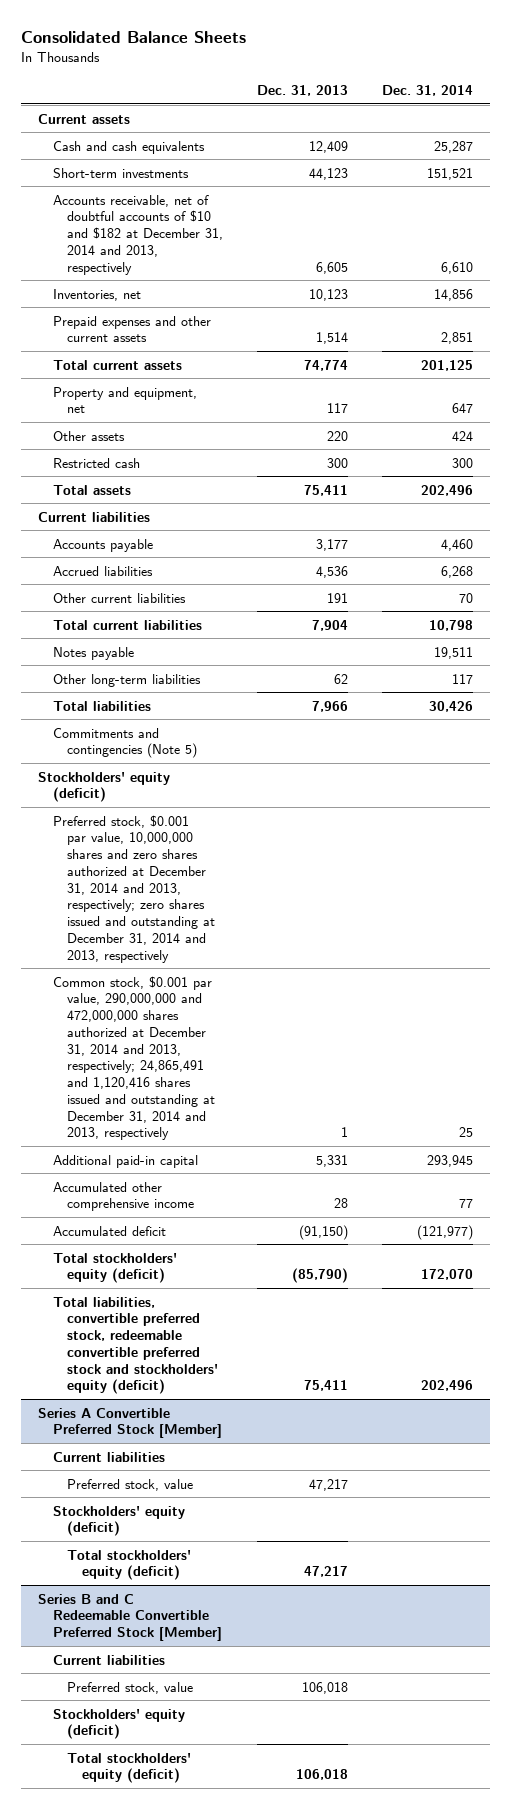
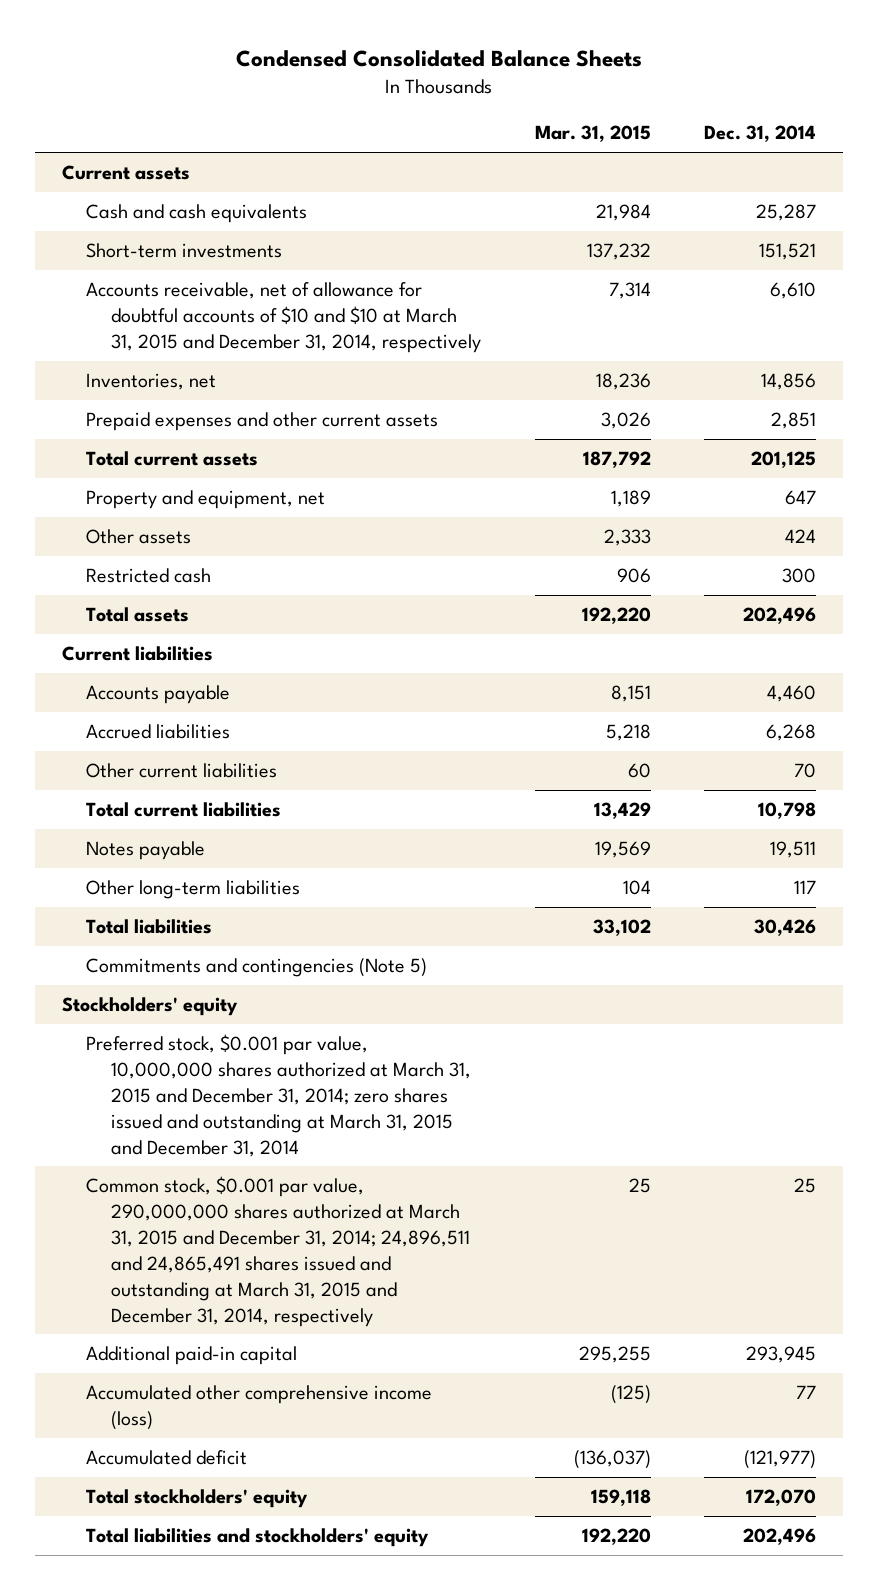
[20,31,246,44] Consolidated Balance Sheets -> [235,50,642,68] Condensed Consolidated Balance Sheets
[257,85,349,97] Dec. 31, 2013 -> none
none -> [534,125,651,143] Mar. 31, 2015
[52,194,224,275] Accounts receivable, net of doubtful accounts of $10 and $182 at December 31, 2014 and 2013, respectively -> [86,281,482,353] Accounts receivable, net of allowance for doubtful accounts of $10 and $10 at March 31, 2015 and December 31, 2014, respectively
[38,771,171,803] Stockholders' equity (deficit) -> [61,996,238,1016] Stockholders' equity
[52,814,216,963] Preferred stock, $0.001 par value, 10,000,000 shares and zero shares authorized at December 31, 2014 and 2013, respectively; zero shares issued and outstanding at December 31, 2014 and 2013, respectively -> [86,1033,472,1157] Preferred stock, $0.001 par value, 10,000,000 shares authorized at March 31, 2015 and December 31, 2014; zero shares issued and outstanding at March 31, 2015 and December 31, 2014
[52,975,216,1141] Common stock, $0.001 par value, 290,000,000 and 472,000,000 shares authorized at December 31, 2014 and 2013, respectively; 24,865,491 and 1,120,416 shares issued and outstanding at December 31, 2014 and 2013, respectively -> [86,1175,471,1327] Common stock, $0.001 par value, 290,000,000 shares authorized at March 31, 2015 and December 31, 2014; 24,896,511 and 24,865,491 shares issued and outstanding at March 31, 2015 and December 31, 2014, respectively
[52,1181,195,1212] Accumulated other comprehensive income -> [86,1384,433,1430] Accumulated other comprehensive income (loss)
[38,1407,222,1439] Series A Convertible Preferred Stock [Member] -> none
[52,1451,165,1462] Current liabilities -> none
[67,1478,194,1491] Preferred stock, value -> none
[52,1505,185,1537] Stockholders' equity (deficit) -> none
[67,1549,192,1581] Total stockholders' equity (deficit) -> none
[38,1593,222,1642] Series B and C Redeemable Convertible Preferred Stock [Member] -> none
[52,1654,165,1665] Current liabilities -> none
[67,1681,194,1694] Preferred stock, value -> none
[52,1708,185,1740] Stockholders' equity (deficit) -> none
[67,1752,192,1784] Total stockholders' equity (deficit) -> none
[52,1252,177,1284] Total stockholders' equity (deficit) -> [86,1488,309,1508] Total stockholders' equity
[52,1296,219,1395] Total liabilities, convertible preferred stock, redeemable convertible preferred stock and stockholders' equity (deficit) -> [86,1527,430,1547] Total liabilities and stockholders' equity

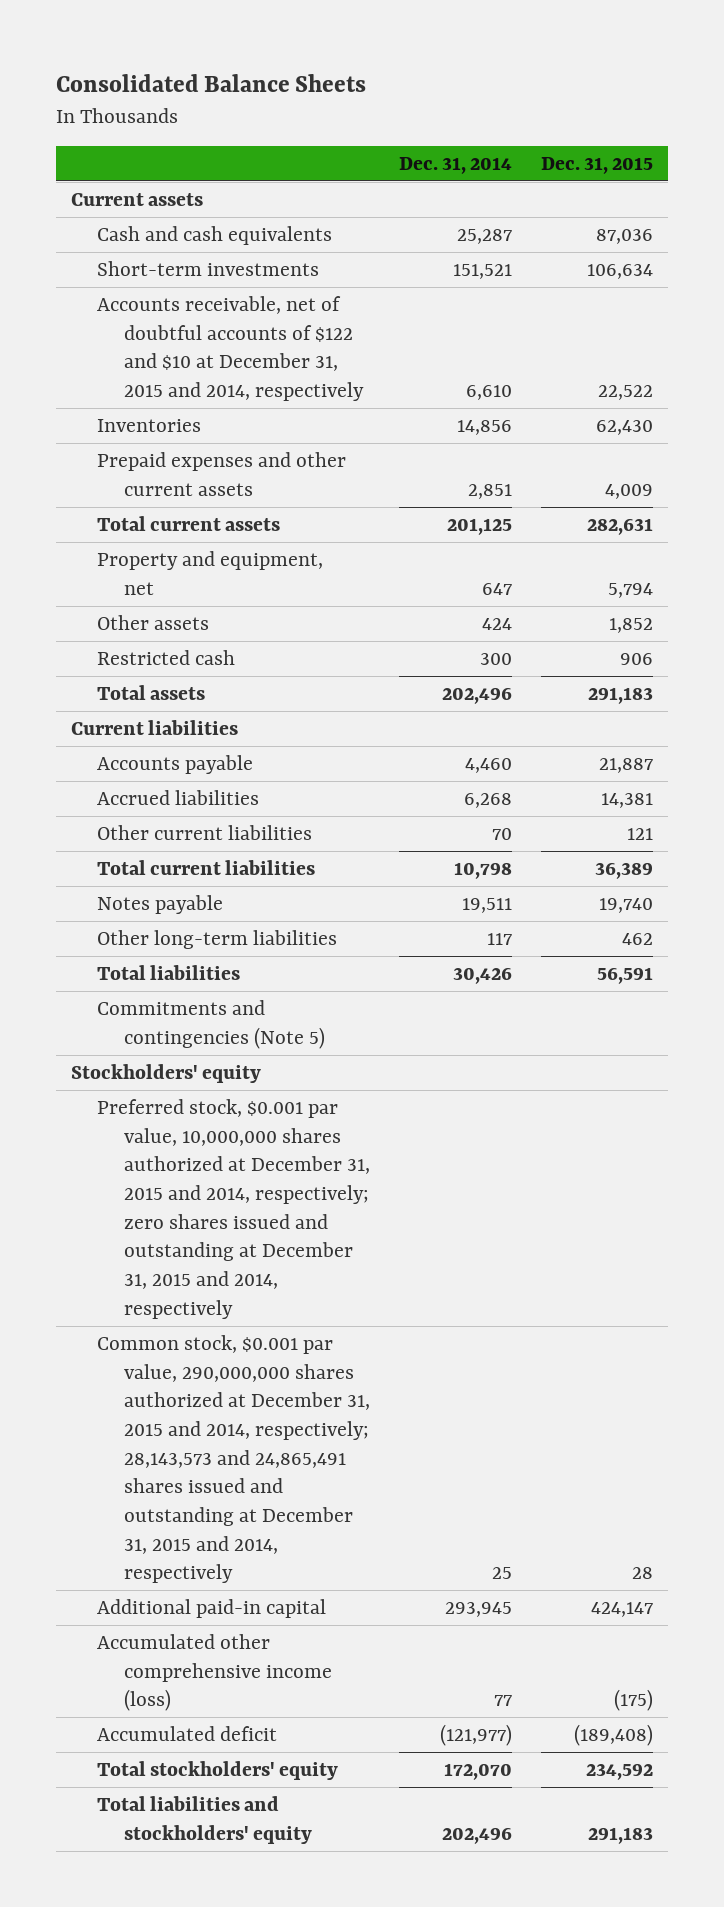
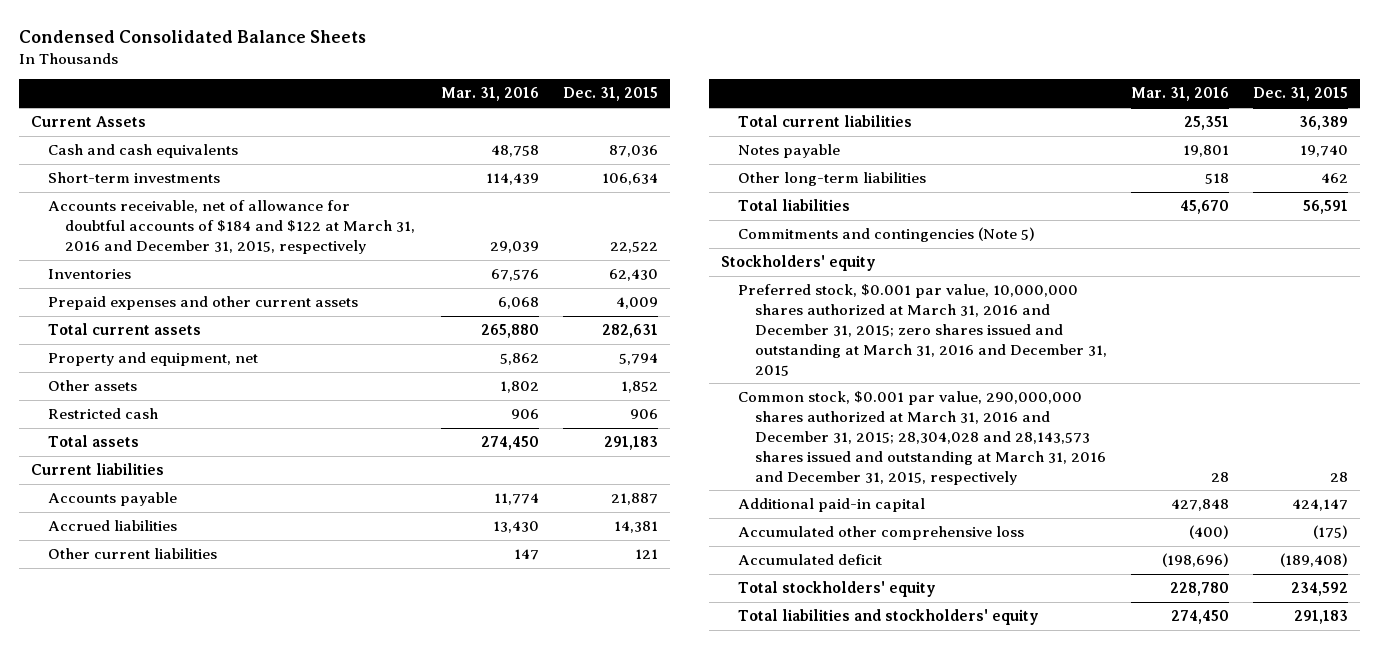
[56,74,367,93] Consolidated Balance Sheets -> [19,30,367,44] Condensed Consolidated Balance Sheets
[398,156,512,174] Dec. 31, 2014 -> none
none -> [441,87,540,102] Mar. 31, 2016
[71,193,204,207] Current assets -> [31,116,147,128] Current Assets
[97,296,364,402] Accounts receivable, net of doubtful accounts of $122 and $10 at December 31, 2015 and 2014, respectively -> [48,200,416,254] Accounts receivable, net of allowance for doubtful accounts of $184 and $122 at March 31, 2016 and December 31, 2015, respectively
[97,1099,370,1319] Preferred stock, $0.001 par value, 10,000,000 shares authorized at December 31, 2015 and 2014, respectively; zero shares issued and outstanding at December 31, 2015 and 2014, respectively -> [737,284,1107,376] Preferred stock, $0.001 par value, 10,000,000 shares authorized at March 31, 2016 and December 31, 2015; zero shares issued and outstanding at March 31, 2016 and December 31, 2015
[97,1335,370,1584] Common stock, $0.001 par value, 290,000,000 shares authorized at December 31, 2015 and 2014, respectively; 28,143,573 and 24,865,491 shares issued and outstanding at December 31, 2015 and 2014, respectively -> [737,391,1106,485] Common stock, $0.001 par value, 290,000,000 shares authorized at March 31, 2016 and December 31, 2015; 28,304,028 and 28,143,573 shares issued and outstanding at March 31, 2016 and December 31, 2015, respectively
[97,1634,332,1712] Accumulated other comprehensive income (loss) -> [737,526,1024,541] Accumulated other comprehensive loss

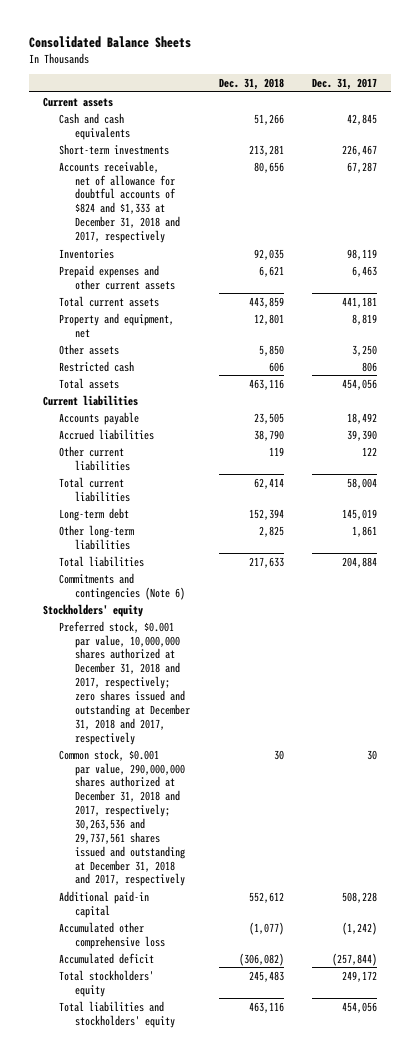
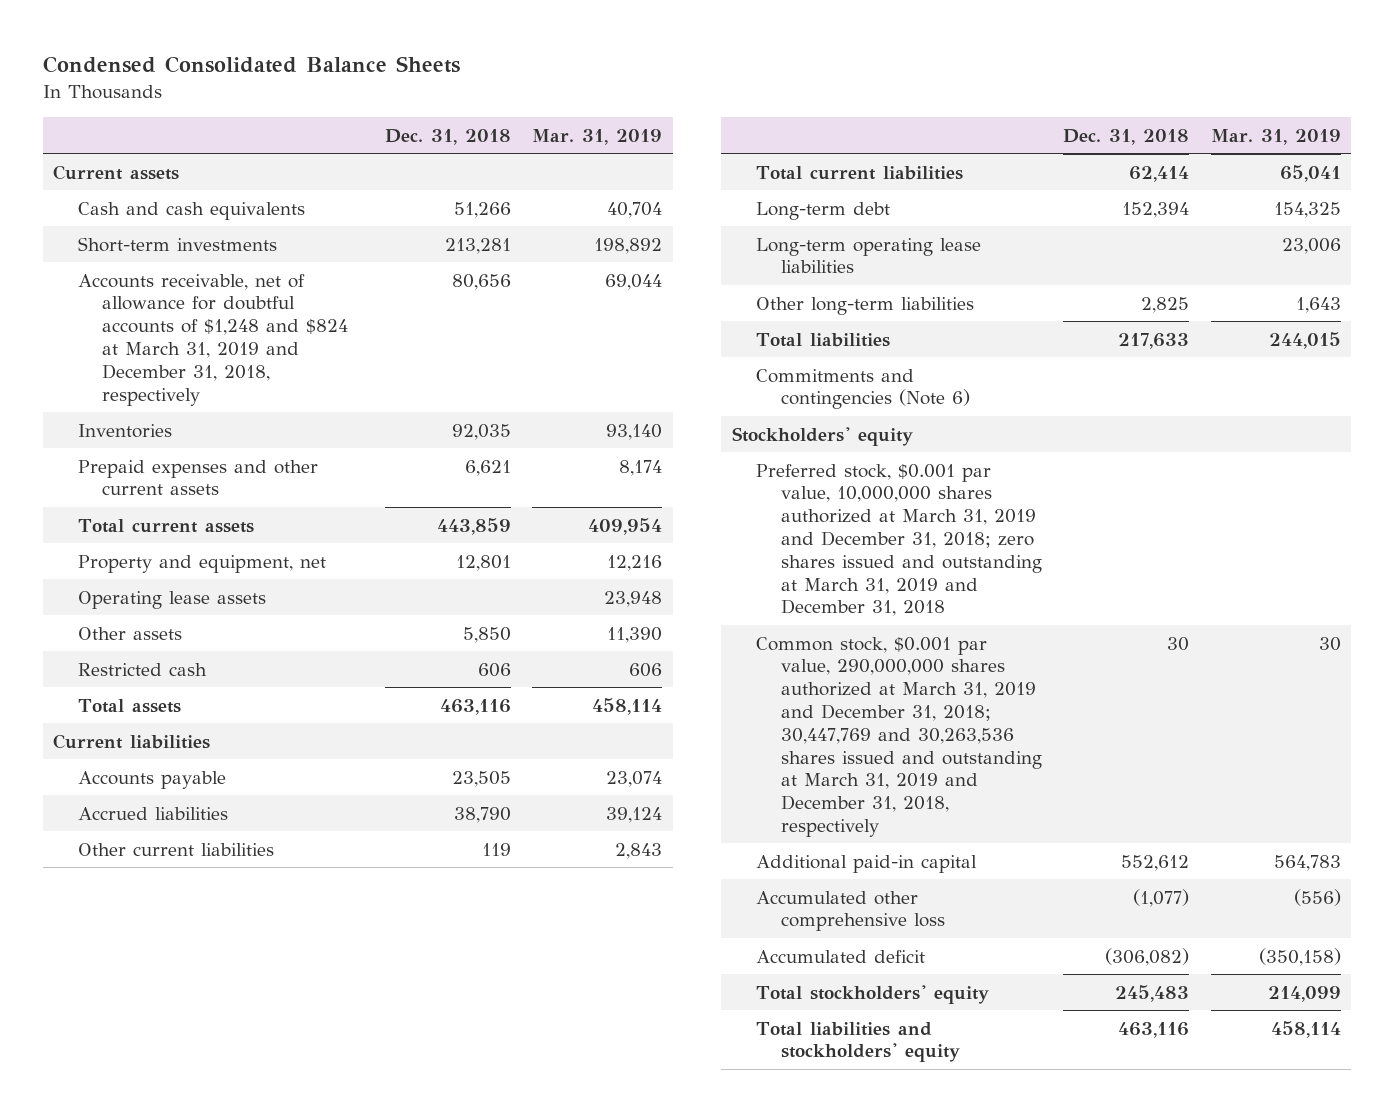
[29,36,192,49] Consolidated Balance Sheets -> [42,56,460,74] Condensed Consolidated Balance Sheets
[312,77,378,90] Dec. 31, 2017 -> none
none -> [532,128,663,145] Mar. 31, 2019
[59,160,181,244] Accounts receivable, net of allowance for doubtful accounts of $824 and $1,333 at December 31, 2018 and 2017, respectively -> [77,273,349,406] Accounts receivable, net of allowance for doubtful accounts of $1,248 and $824 at March 31, 2019 and December 31, 2018, respectively
none -> [77,590,266,609] Operating lease assets
none -> [756,237,982,274] Long-term operating lease liabilities
[59,620,191,745] Preferred stock, $0.001 par value, 10,000,000 shares authorized at December 31, 2018 and 2017, respectively; zero shares issued and outstanding at December 31, 2018 and 2017, respectively -> [756,463,1042,617] Preferred stock, $0.001 par value, 10,000,000 shares authorized at March 31, 2019 and December 31, 2018; zero shares issued and outstanding at March 31, 2019 and December 31, 2018
[59,748,186,887] Common stock, $0.001 par value, 290,000,000 shares authorized at December 31, 2018 and 2017, respectively; 30,263,536 and 29,737,561 shares issued and outstanding at December 31, 2018 and 2017, respectively -> [756,636,1042,838] Common stock, $0.001 par value, 290,000,000 shares authorized at March 31, 2019 and December 31, 2018; 30,447,769 and 30,263,536 shares issued and outstanding at March 31, 2019 and December 31, 2018, respectively

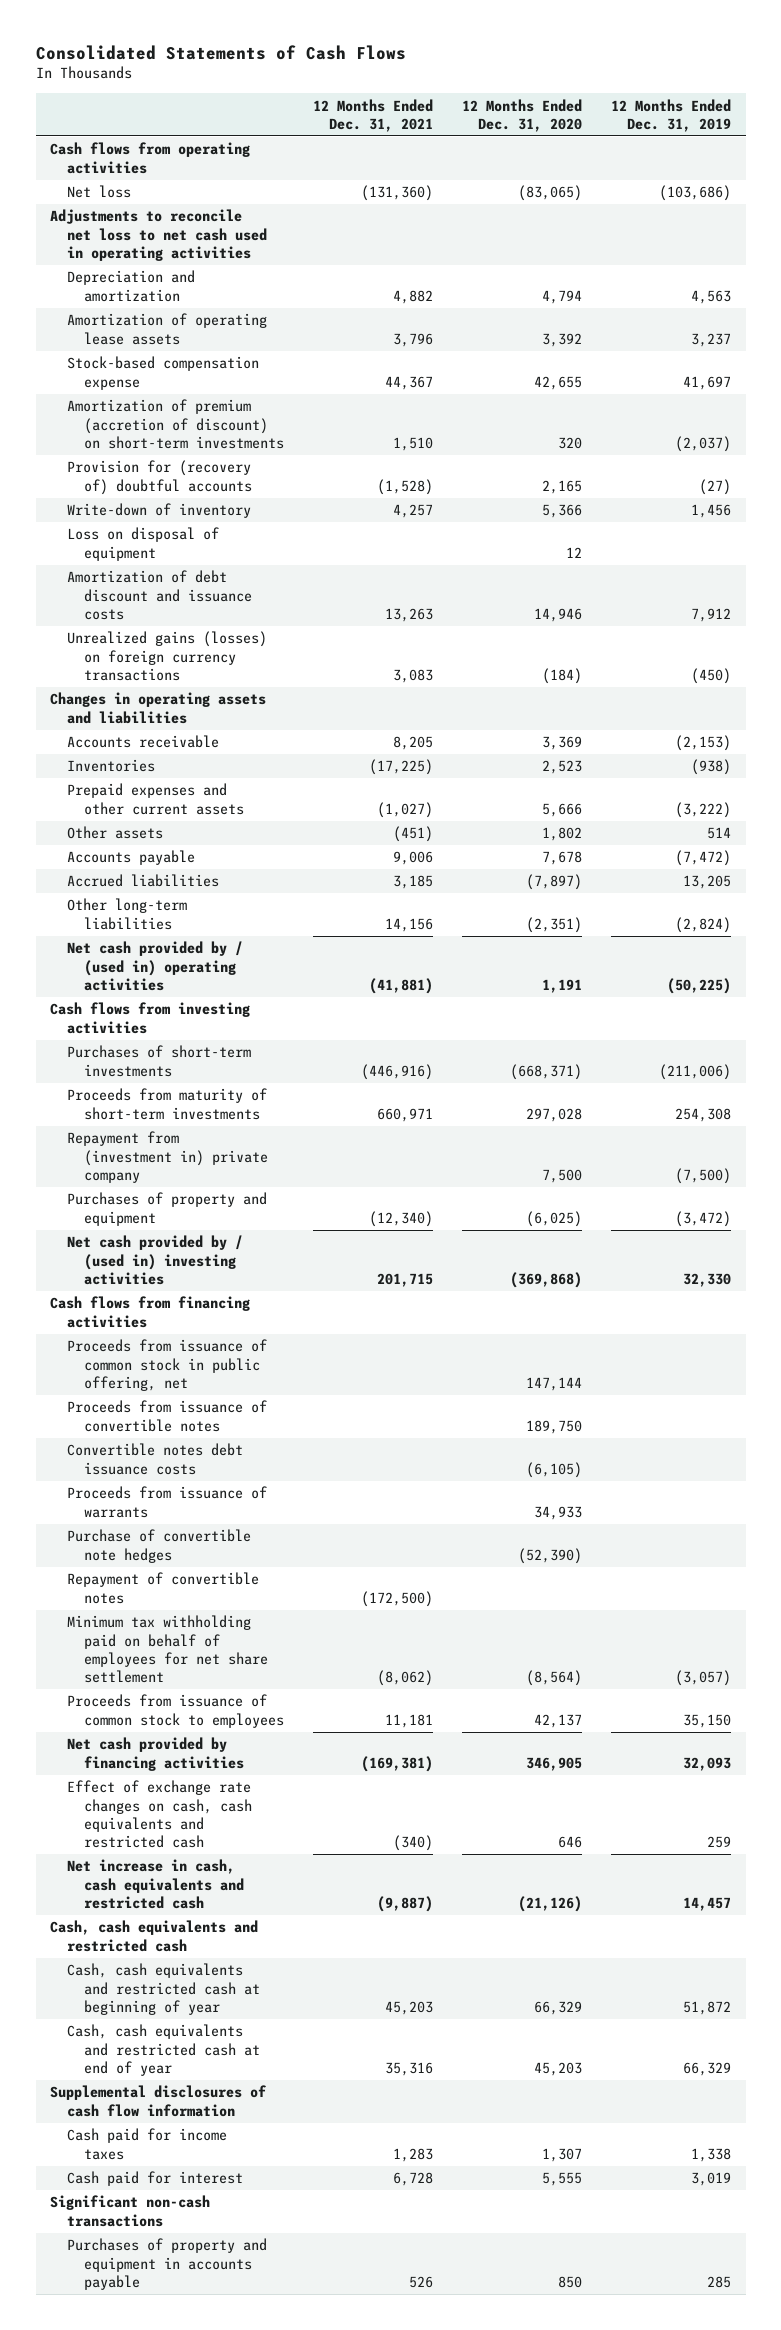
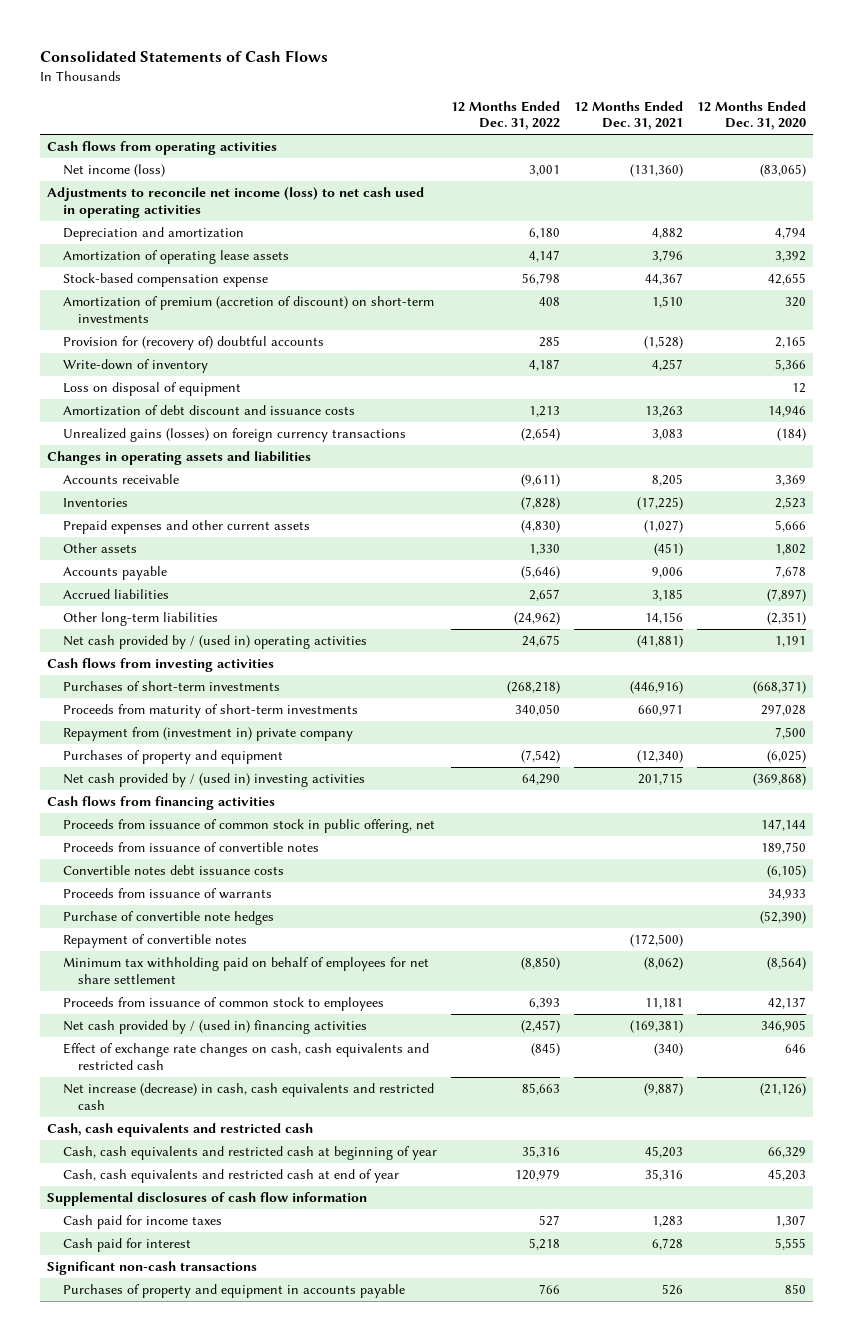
[611,98,732,132] 12 Months Ended Dec. 31, 2019 -> none
none -> [450,100,560,131] 12 Months Ended Dec. 31, 2022
[66,185,131,199] Net loss -> [62,164,165,178] Net income (loss)
[50,209,267,262] Adjustments to reconcile net loss to net cash used in operating activities -> [47,187,425,218] Adjustments to reconcile net income (loss) to net cash used in operating activities
[66,1737,244,1771] Net cash provided by financing activities -> [62,1020,367,1035] Net cash provided by / (used in) financing activities
[66,1859,244,1910] Net increase in cash, cash equivalents and restricted cash -> [62,1083,434,1110] Net increase (decrease) in cash, cash equivalents and restricted cash

